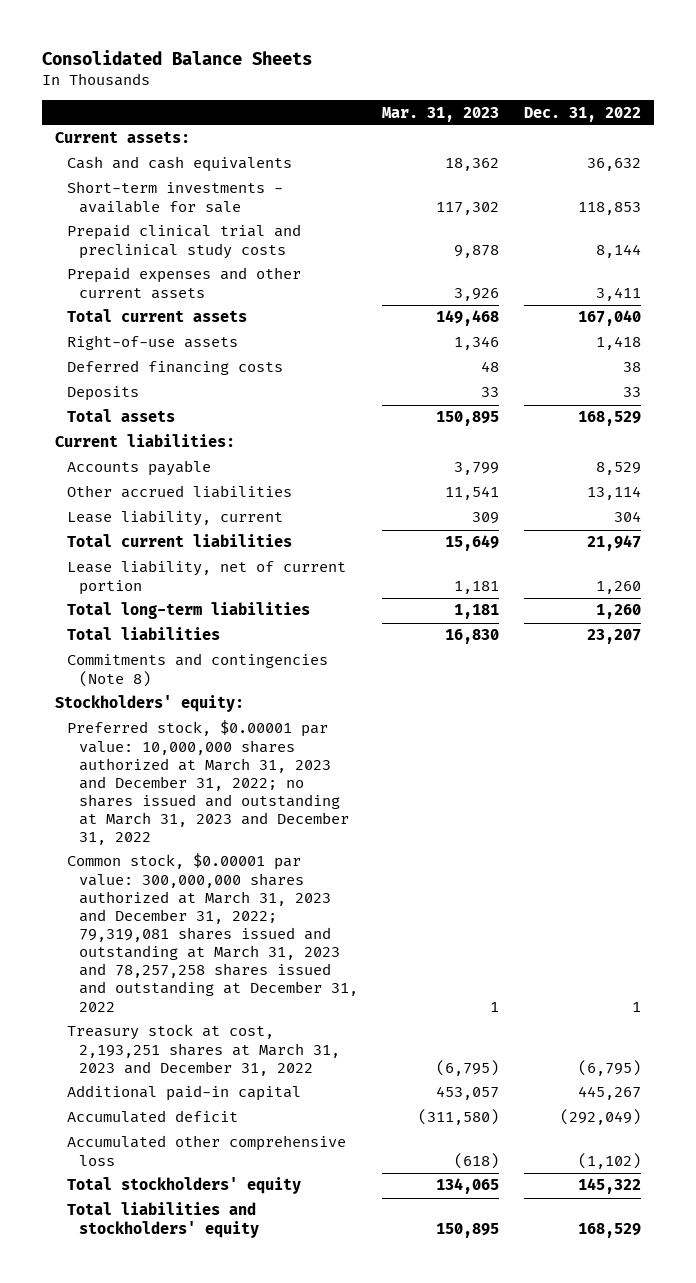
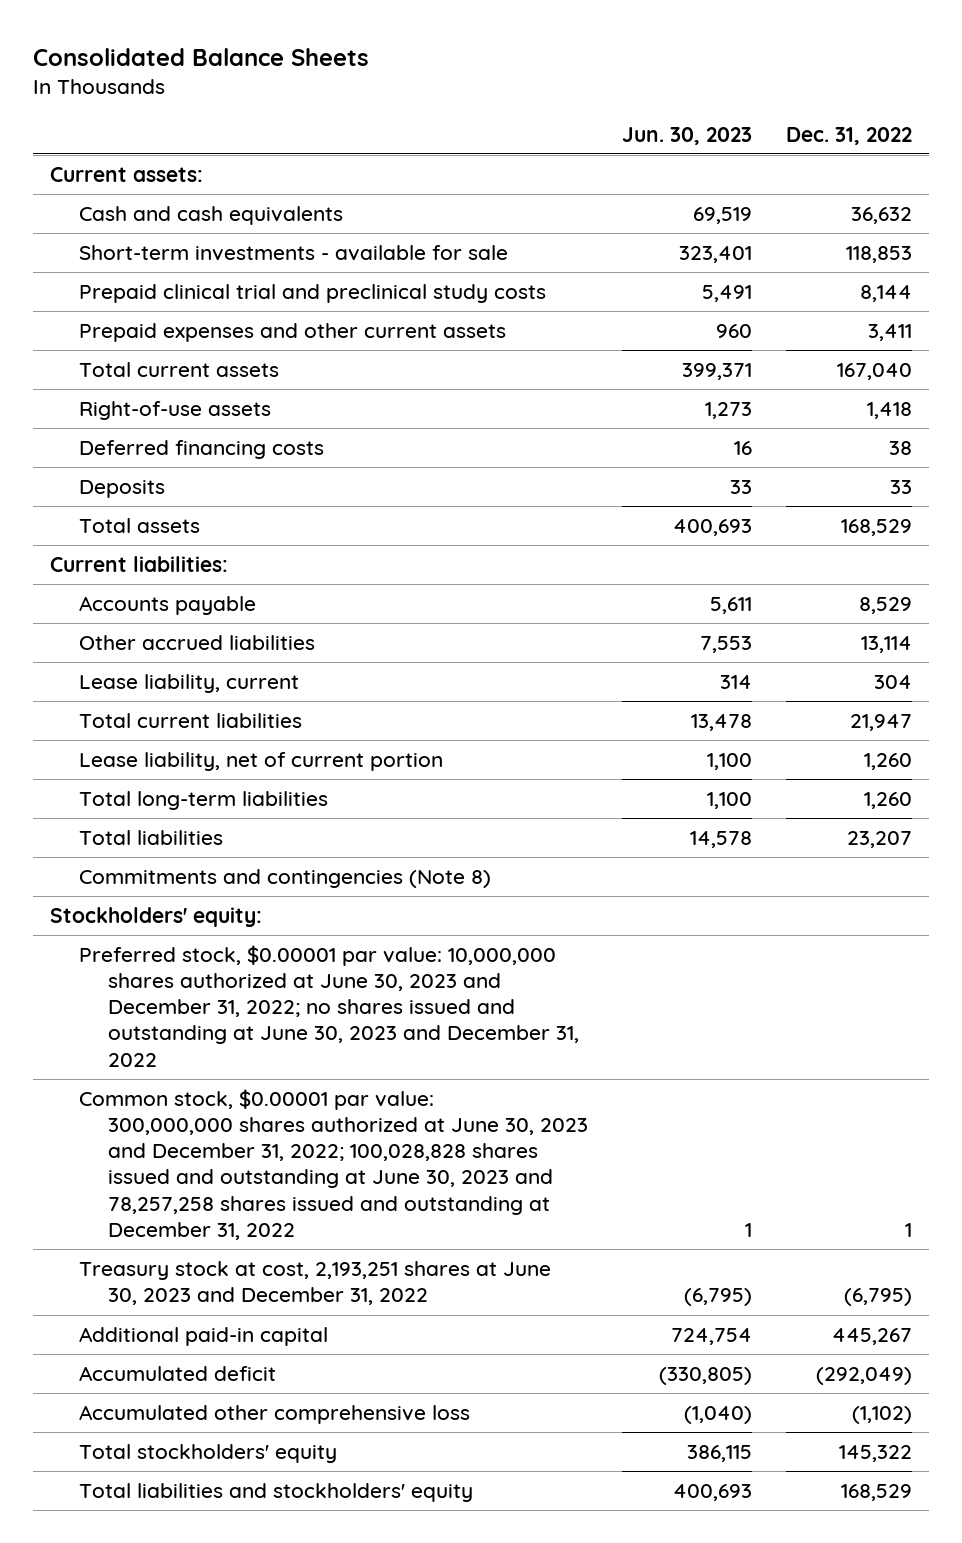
[382,106,500,122] Mar. 31, 2023 -> none
none -> [621,126,752,145] Jun. 30, 2023
[66,720,349,846] Preferred stock, $0.00001 par value: 10,000,000 shares authorized at March 31, 2023 and December 31, 2022; no shares issued and outstanding at March 31, 2023 and December 31, 2022 -> [79,945,579,1067] Preferred stock, $0.00001 par value: 10,000,000 shares authorized at June 30, 2023 and December 31, 2022; no shares issued and outstanding at June 30, 2023 and December 31, 2022
[66,853,358,1012] Common stock, $0.00001 par value: 300,000,000 shares authorized at March 31, 2023 and December 31, 2022; 79,319,081 shares issued and outstanding at March 31, 2023 and 78,257,258 shares issued and outstanding at December 31, 2022 -> [79,1089,588,1240] Common stock, $0.00001 par value: 300,000,000 shares authorized at June 30, 2023 and December 31, 2022; 100,028,828 shares issued and outstanding at June 30, 2023 and 78,257,258 shares issued and outstanding at December 31, 2022
[66,1024,340,1076] Treasury stock at cost, 2,193,251 shares at March 31, 2023 and December 31, 2022 -> [79,1261,552,1306] Treasury stock at cost, 2,193,251 shares at June 30, 2023 and December 31, 2022

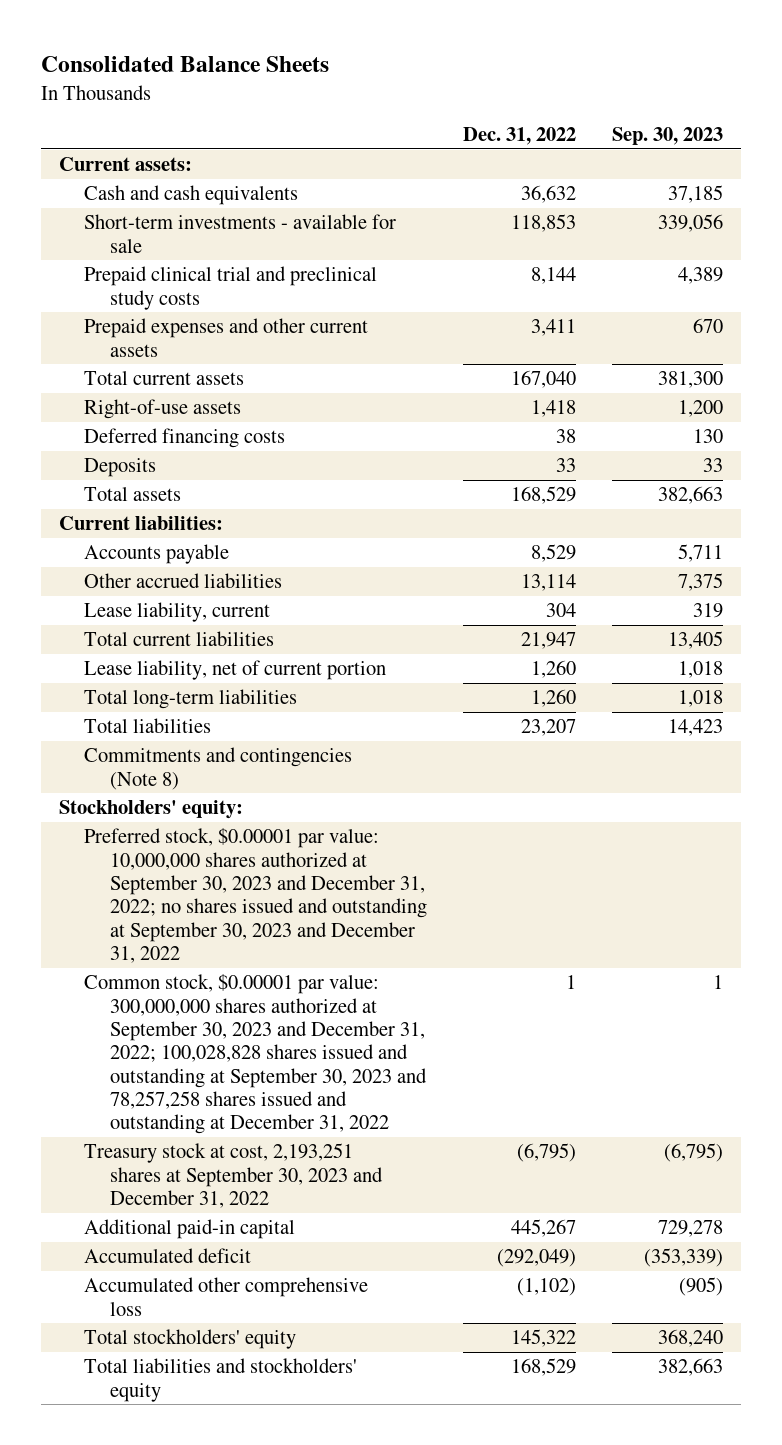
[621,126,752,145] Jun. 30, 2023 -> none
none -> [611,127,723,146] Sep. 30, 2023
[79,945,579,1067] Preferred stock, $0.00001 par value: 10,000,000 shares authorized at June 30, 2023 and December 31, 2022; no shares issued and outstanding at June 30, 2023 and December 31, 2022 -> [84,828,427,964] Preferred stock, $0.00001 par value: 10,000,000 shares authorized at September 30, 2023 and December 31, 2022; no shares issued and outstanding at September 30, 2023 and December 31, 2022
[79,1089,588,1240] Common stock, $0.00001 par value: 300,000,000 shares authorized at June 30, 2023 and December 31, 2022; 100,028,828 shares issued and outstanding at June 30, 2023 and 78,257,258 shares issued and outstanding at December 31, 2022 -> [84,974,427,1135] Common stock, $0.00001 par value: 300,000,000 shares authorized at September 30, 2023 and December 31, 2022; 100,028,828 shares issued and outstanding at September 30, 2023 and 78,257,258 shares issued and outstanding at December 31, 2022
[79,1261,552,1306] Treasury stock at cost, 2,193,251 shares at June 30, 2023 and December 31, 2022 -> [84,1143,383,1208] Treasury stock at cost, 2,193,251 shares at September 30, 2023 and December 31, 2022

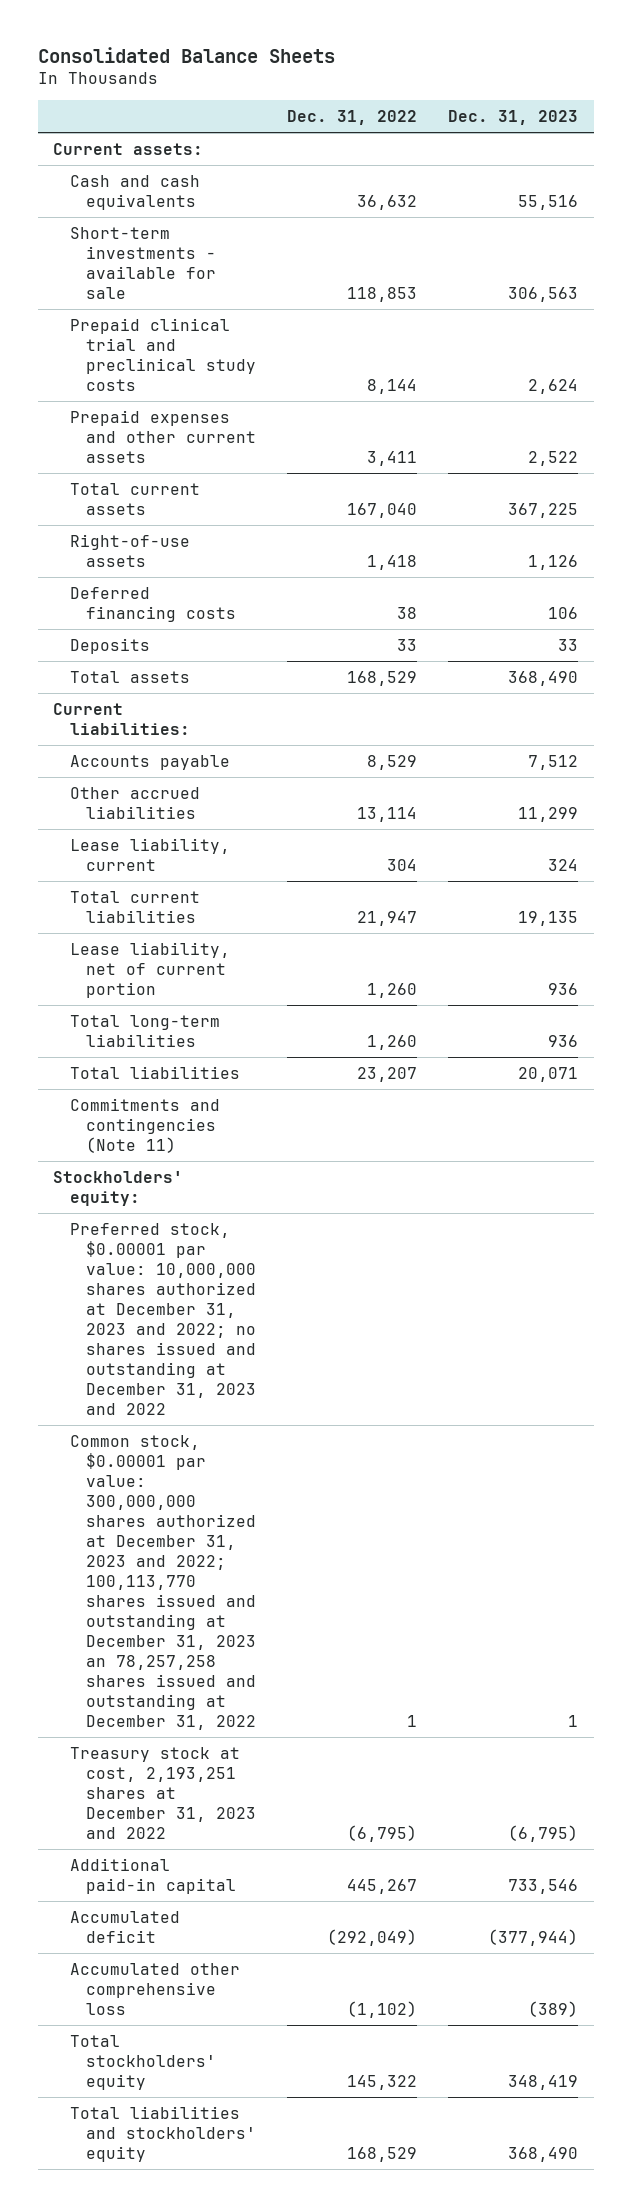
[611,127,723,146] Sep. 30, 2023 -> none
none -> [448,110,579,126] Dec. 31, 2023
[84,747,353,790] Commitments and contingencies (Note 8) -> [69,1097,220,1153] Commitments and contingencies (Note 11)
[84,828,427,964] Preferred stock, $0.00001 par value: 10,000,000 shares authorized at September 30, 2023 and December 31, 2022; no shares issued and outstanding at September 30, 2023 and December 31, 2022 -> [69,1222,256,1415] Preferred stock, $0.00001 par value: 10,000,000 shares authorized at December 31, 2023 and 2022; no shares issued and outstanding at December 31, 2023 and 2022
[84,974,427,1135] Common stock, $0.00001 par value: 300,000,000 shares authorized at September 30, 2023 and December 31, 2022; 100,028,828 shares issued and outstanding at September 30, 2023 and 78,257,258 shares issued and outstanding at December 31, 2022 -> [69,1434,256,1730] Common stock, $0.00001 par value: 300,000,000 shares authorized at December 31, 2023 and 2022; 100,113,770 shares issued and outstanding at December 31, 2023 an 78,257,258 shares issued and outstanding at December 31, 2022
[84,1143,383,1208] Treasury stock at cost, 2,193,251 shares at September 30, 2023 and December 31, 2022 -> [69,1746,256,1839] Treasury stock at cost, 2,193,251 shares at December 31, 2023 and 2022

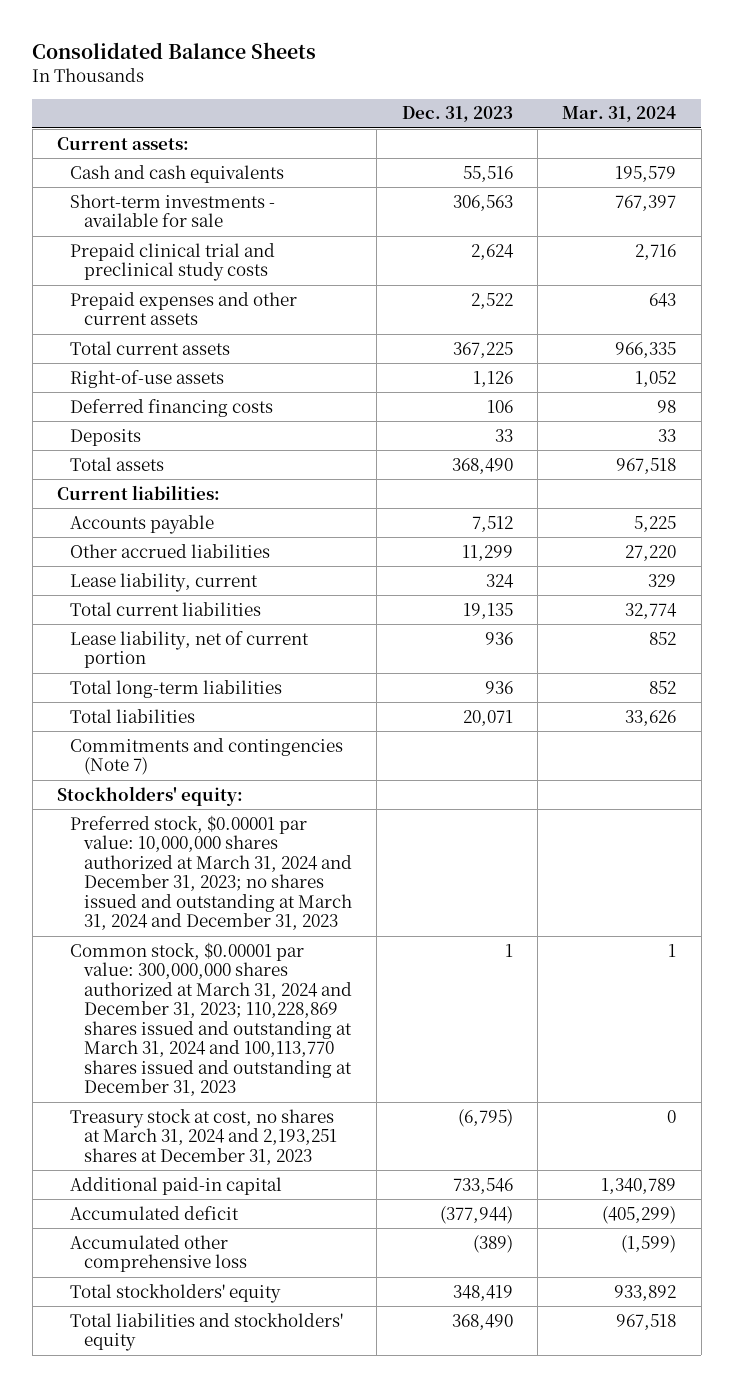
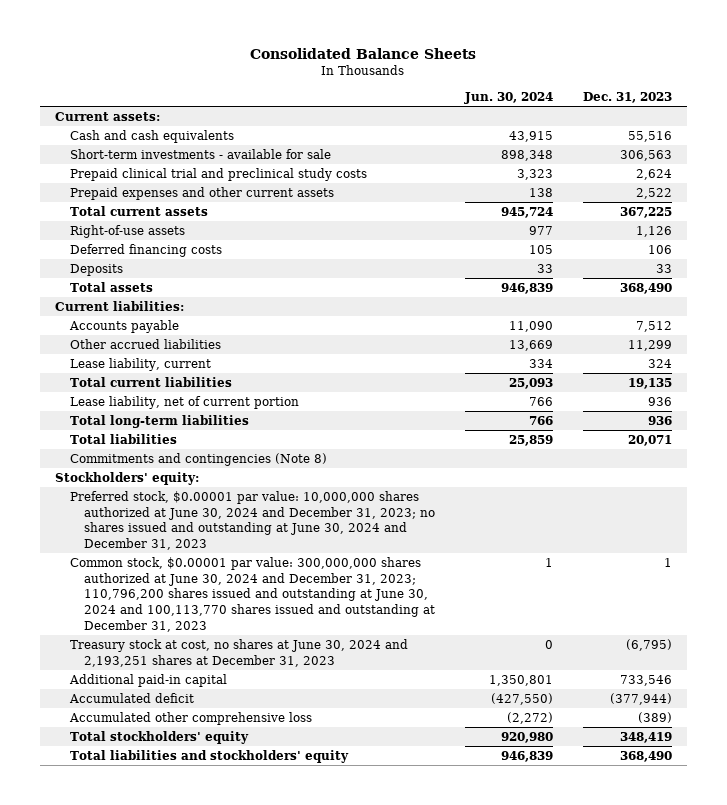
[562,106,677,123] Mar. 31, 2024 -> none
none -> [464,92,554,105] Jun. 30, 2024
[70,737,344,776] Commitments and contingencies (Note 7) -> [69,453,327,467] Commitments and contingencies (Note 8)
[70,814,352,931] Preferred stock, $0.00001 par value: 10,000,000 shares authorized at March 31, 2024 and December 31, 2023; no shares issued and outstanding at March 31, 2024 and December 31, 2023 -> [69,491,436,551] Preferred stock, $0.00001 par value: 10,000,000 shares authorized at June 30, 2024 and December 31, 2023; no shares issued and outstanding at June 30, 2024 and December 31, 2023
[70,941,352,1097] Common stock, $0.00001 par value: 300,000,000 shares authorized at March 31, 2024 and December 31, 2023; 110,228,869 shares issued and outstanding at March 31, 2024 and 100,113,770 shares issued and outstanding at December 31, 2023 -> [69,557,436,632] Common stock, $0.00001 par value: 300,000,000 shares authorized at June 30, 2024 and December 31, 2023; 110,796,200 shares issued and outstanding at June 30, 2024 and 100,113,770 shares issued and outstanding at December 31, 2023
[70,1108,337,1165] Treasury stock at cost, no shares at March 31, 2024 and 2,193,251 shares at December 31, 2023 -> [69,639,408,667] Treasury stock at cost, no shares at June 30, 2024 and 2,193,251 shares at December 31, 2023

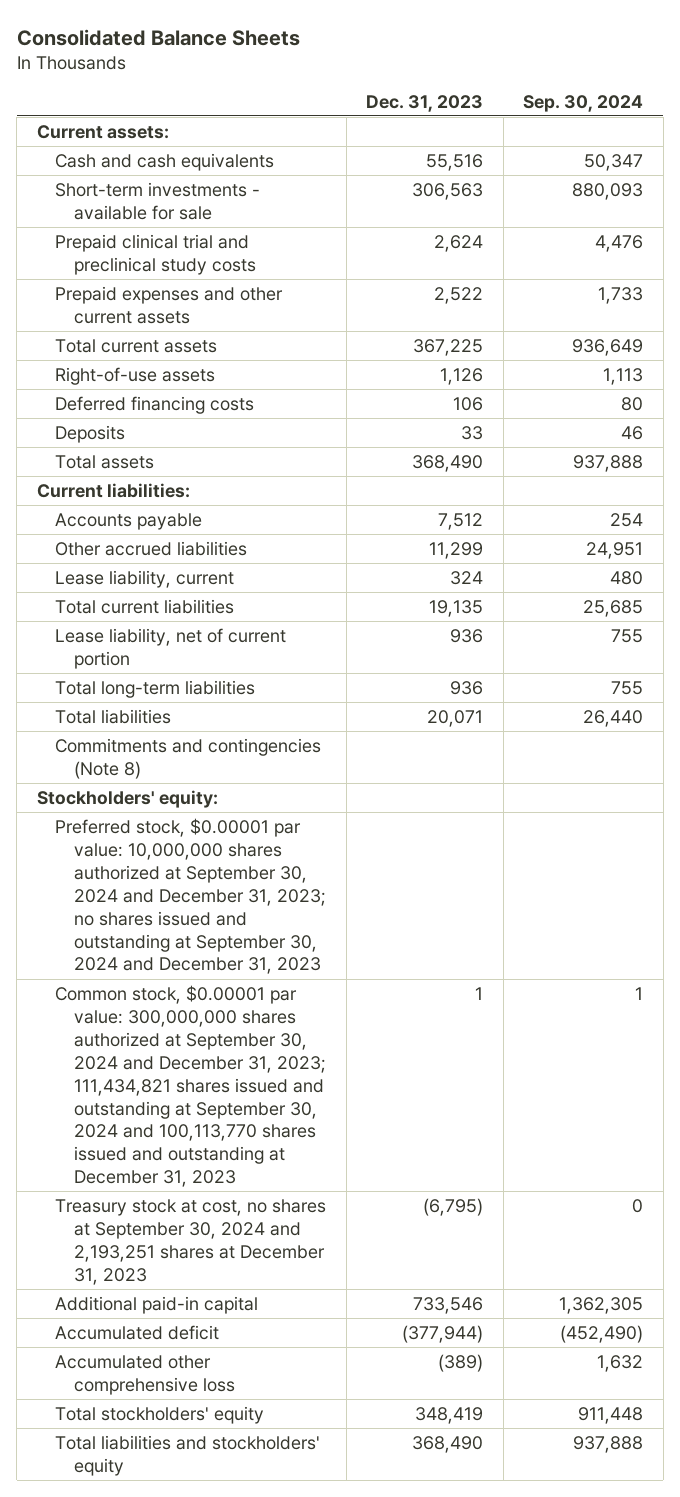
[464,92,554,105] Jun. 30, 2024 -> none
none -> [523,94,644,112] Sep. 30, 2024
[69,491,436,551] Preferred stock, $0.00001 par value: 10,000,000 shares authorized at June 30, 2024 and December 31, 2023; no shares issued and outstanding at June 30, 2024 and December 31, 2023 -> [55,817,327,975] Preferred stock, $0.00001 par value: 10,000,000 shares authorized at September 30, 2024 and December 31, 2023; no shares issued and outstanding at September 30, 2024 and December 31, 2023
[69,557,436,632] Common stock, $0.00001 par value: 300,000,000 shares authorized at June 30, 2024 and December 31, 2023; 110,796,200 shares issued and outstanding at June 30, 2024 and 100,113,770 shares issued and outstanding at December 31, 2023 -> [55,984,327,1188] Common stock, $0.00001 par value: 300,000,000 shares authorized at September 30, 2024 and December 31, 2023; 111,434,821 shares issued and outstanding at September 30, 2024 and 100,113,770 shares issued and outstanding at December 31, 2023
[69,639,408,667] Treasury stock at cost, no shares at June 30, 2024 and 2,193,251 shares at December 31, 2023 -> [55,1198,327,1285] Treasury stock at cost, no shares at September 30, 2024 and 2,193,251 shares at December 31, 2023

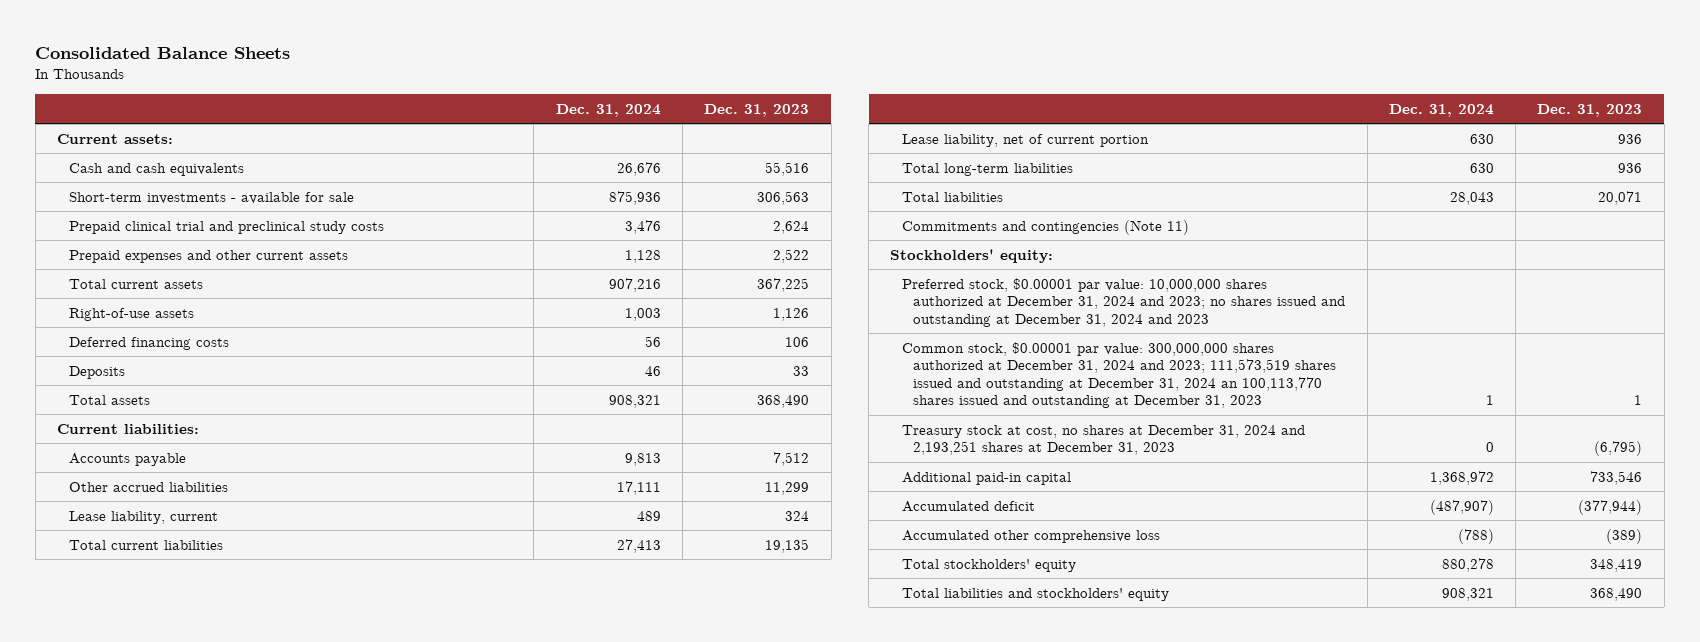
[523,94,644,112] Sep. 30, 2024 -> none
none -> [555,103,661,117] Dec. 31, 2024
[55,737,322,779] Commitments and contingencies (Note 8) -> [901,219,1189,235] Commitments and contingencies (Note 11)
[55,817,327,975] Preferred stock, $0.00001 par value: 10,000,000 shares authorized at September 30, 2024 and December 31, 2023; no shares issued and outstanding at September 30, 2024 and December 31, 2023 -> [901,277,1346,327] Preferred stock, $0.00001 par value: 10,000,000 shares authorized at December 31, 2024 and 2023; no shares issued and outstanding at December 31, 2024 and 2023
[55,984,327,1188] Common stock, $0.00001 par value: 300,000,000 shares authorized at September 30, 2024 and December 31, 2023; 111,434,821 shares issued and outstanding at September 30, 2024 and 100,113,770 shares issued and outstanding at December 31, 2023 -> [901,341,1337,409] Common stock, $0.00001 par value: 300,000,000 shares authorized at December 31, 2024 and 2023; 111,573,519 shares issued and outstanding at December 31, 2024 an 100,113,770 shares issued and outstanding at December 31, 2023
[55,1198,327,1285] Treasury stock at cost, no shares at September 30, 2024 and 2,193,251 shares at December 31, 2023 -> [901,424,1305,456] Treasury stock at cost, no shares at December 31, 2024 and 2,193,251 shares at December 31, 2023

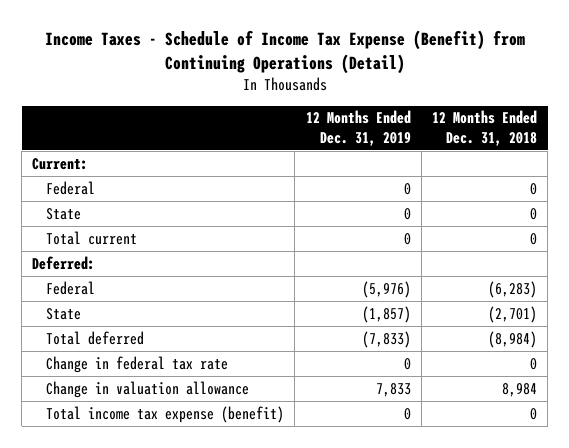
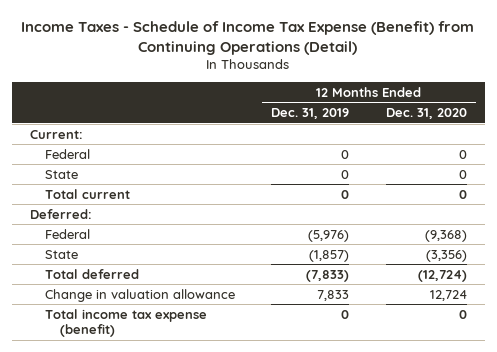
[431,110,537,147] 12 Months Ended Dec. 31, 2018 -> none
none -> [385,107,467,119] Dec. 31, 2020
[46,355,229,373] Change in federal tax rate -> none

